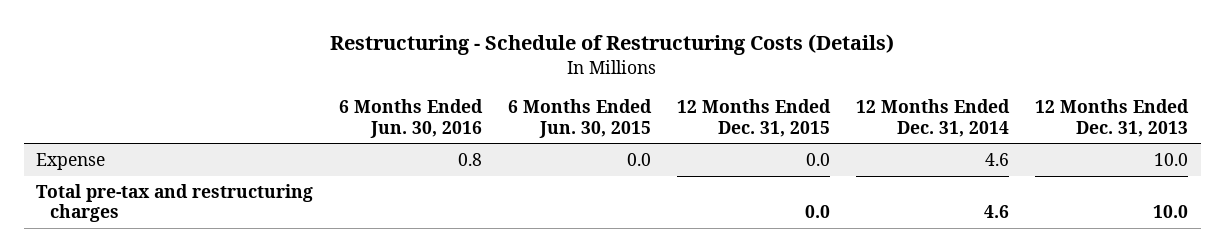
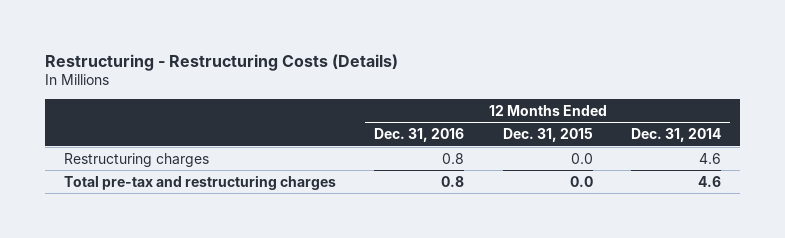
[330,34,895,56] Restructuring - Schedule of Restructuring Costs (Details) -> [45,53,399,71] Restructuring - Restructuring Costs (Details)
[339,99,484,138] 6 Months Ended Jun. 30, 2016 -> none
[508,99,653,138] 6 Months Ended Jun. 30, 2015 -> none
[1034,99,1189,137] 12 Months Ended Dec. 31, 2013 -> none
none -> [374,128,465,143] Dec. 31, 2016
[36,153,106,171] Expense -> [64,152,210,167] Restructuring charges

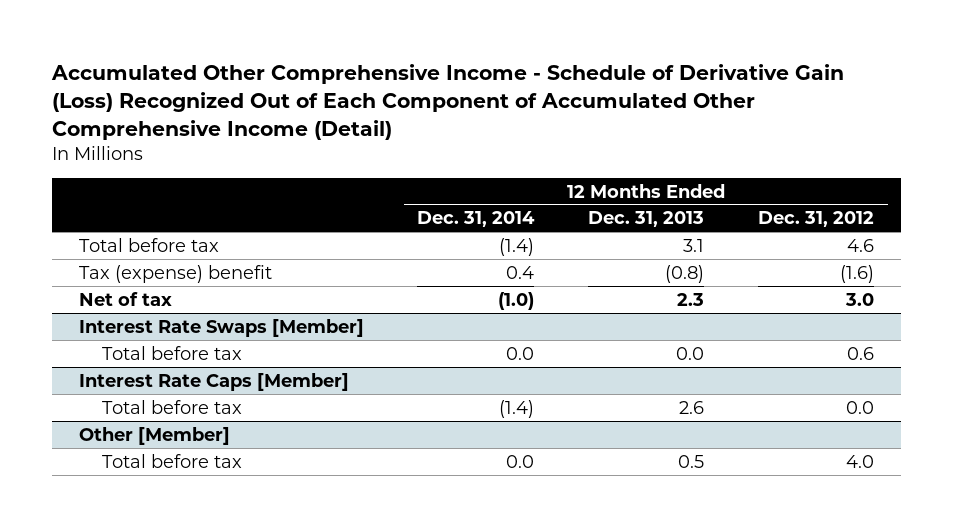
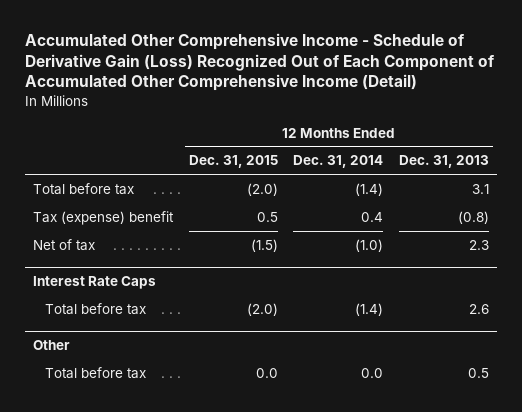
[758,211,875,228] Dec. 31, 2012 -> none
none -> [188,155,278,169] Dec. 31, 2015
[78,318,364,337] Interest Rate Swaps [Member] -> none
[102,345,243,360] Total before tax -> none
[78,372,349,391] Interest Rate Caps [Member] -> [32,276,156,290] Interest Rate Caps
[78,426,230,445] Other [Member] -> [32,340,70,351] Other

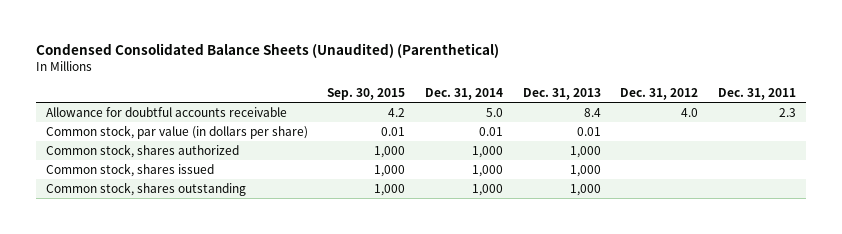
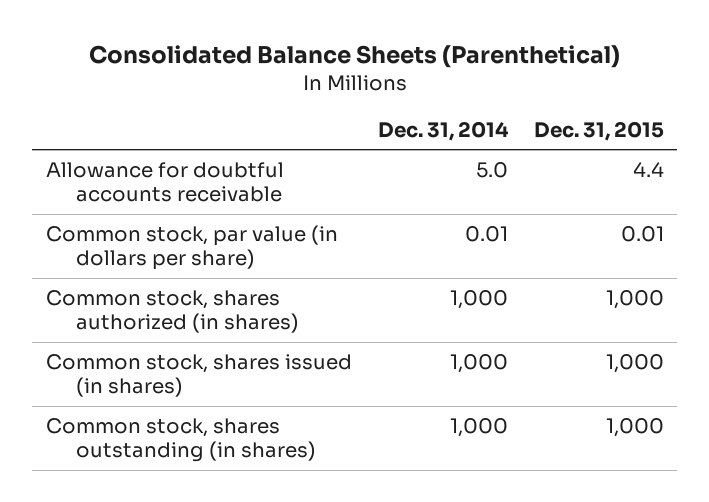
[35,42,499,58] Condensed Consolidated Balance Sheets (Unaudited) (Parenthetical) -> [88,45,620,69] Consolidated Balance Sheets (Parenthetical)
[327,87,406,100] Sep. 30, 2015 -> none
[522,87,601,100] Dec. 31, 2013 -> none
[620,87,699,100] Dec. 31, 2012 -> none
[718,87,797,100] Dec. 31, 2011 -> none
none -> [533,121,664,142] Dec. 31, 2015
[45,144,239,159] Common stock, shares authorized -> [45,289,299,334] Common stock, shares authorized (in shares)
[45,163,214,178] Common stock, shares issued -> [45,353,352,398] Common stock, shares issued (in shares)
[45,182,246,197] Common stock, shares outstanding -> [45,417,316,463] Common stock, shares outstanding (in shares)

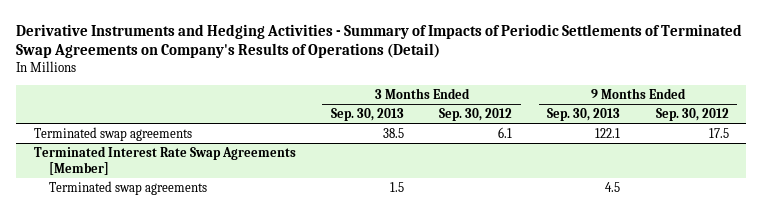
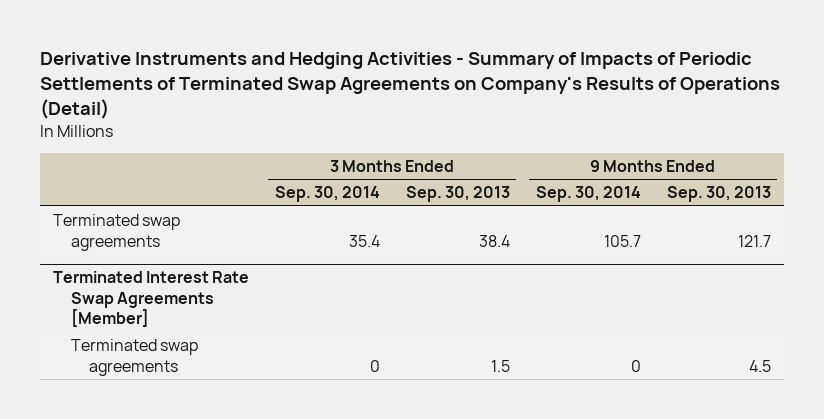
[439,107,513,121] Sep. 30, 2012 -> none
[655,107,729,121] Sep. 30, 2012 -> none
none -> [274,186,380,203] Sep. 30, 2014
none -> [535,186,641,203] Sep. 30, 2014
[383,127,405,138] 38.5 -> [478,234,510,247] 38.4
[595,127,621,138] 122.1 -> [737,234,771,247] 121.7

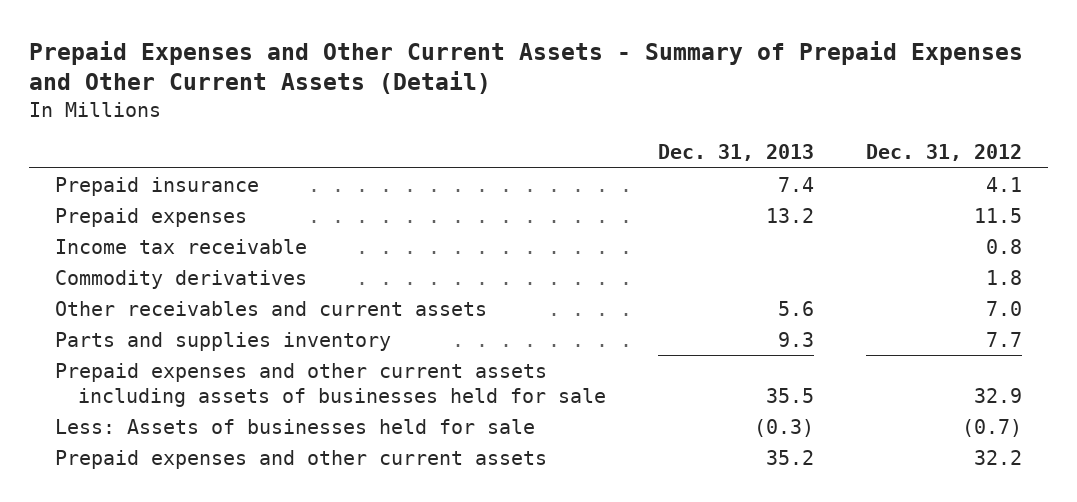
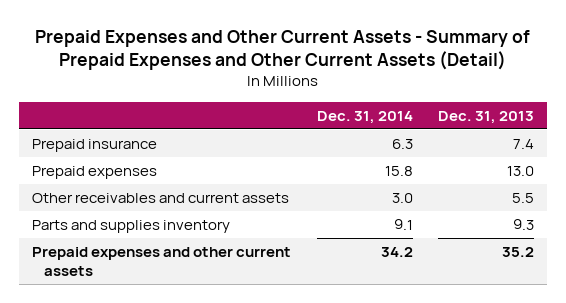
[865,144,1022,162] Dec. 31, 2012 -> none
none -> [316,110,413,124] Dec. 31, 2014
[55,238,308,254] Income tax receivable -> none
[55,269,308,289] Commodity derivatives -> none
[766,207,815,223] 13.2 -> [507,166,535,177] 13.0
[778,300,815,316] 5.6 -> [512,193,535,204] 5.5
[55,362,607,407] Prepaid expenses and other current assets including assets of businesses held for sale -> none
[55,418,536,434] Less: Assets of businesses held for sale -> none

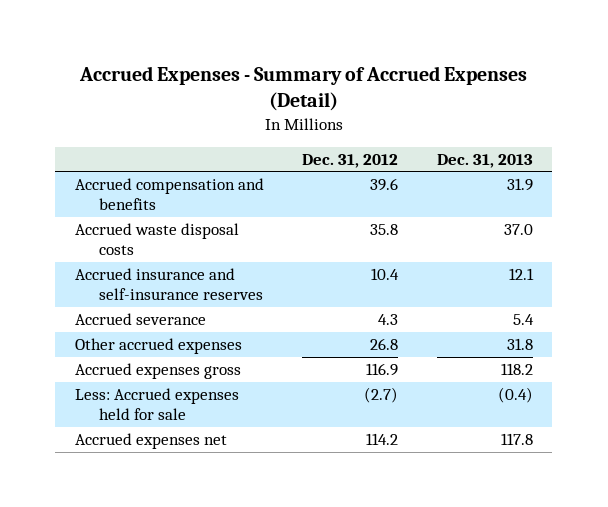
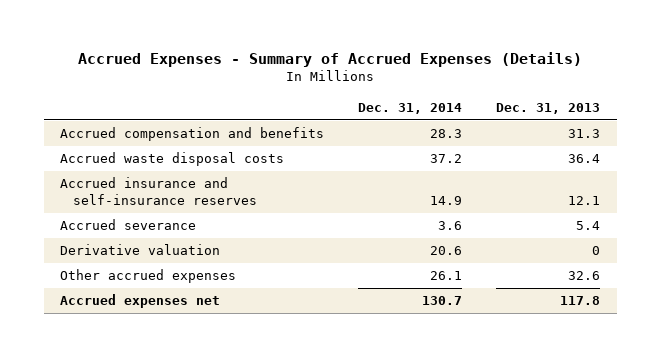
[78,66,527,112] Accrued Expenses - Summary of Accrued Expenses (Detail) -> [78,51,583,67] Accrued Expenses - Summary of Accrued Expenses (Details)
[302,153,399,168] Dec. 31, 2012 -> none
none -> [358,102,463,114] Dec. 31, 2014
[507,178,534,192] 31.9 -> [567,129,600,139] 31.3
[504,224,534,236] 37.0 -> [567,154,600,164] 36.4
[74,363,241,380] Accrued expenses gross -> none
[74,388,239,421] Less: Accrued expenses held for sale -> none
none -> [60,244,221,256] Derivative valuation
[507,338,534,351] 31.8 -> [567,271,600,281] 32.6

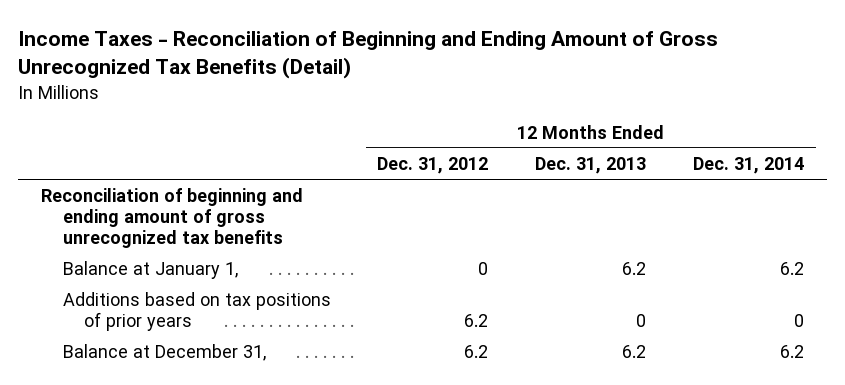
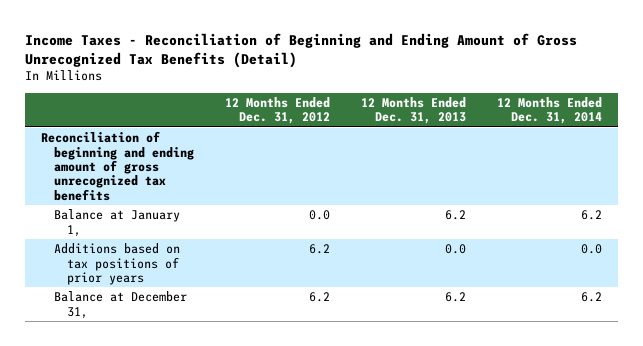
[478,262,489,276] 0 -> [309,210,331,221] 0.0
[636,313,647,327] 0 -> [445,244,467,255] 0.0
[793,313,804,327] 0 -> [581,244,603,255] 0.0

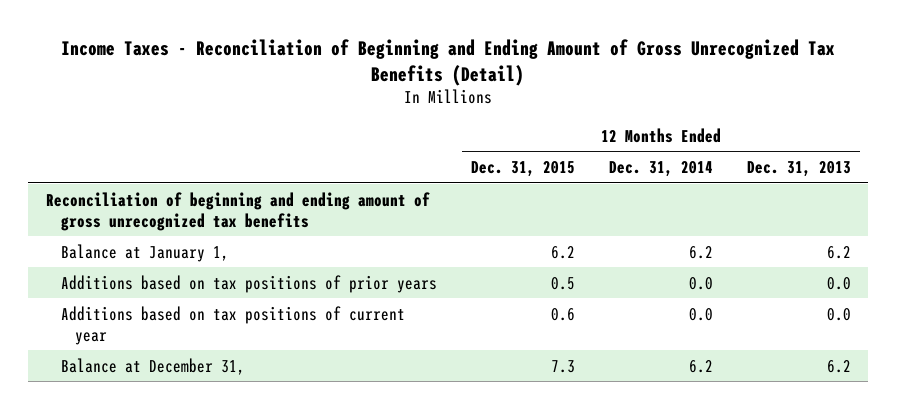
[225,96,331,125] 12 Months Ended Dec. 31, 2012 -> none
none -> [470,160,575,177] Dec. 31, 2015
none -> [60,305,405,345] Additions based on tax positions of current year

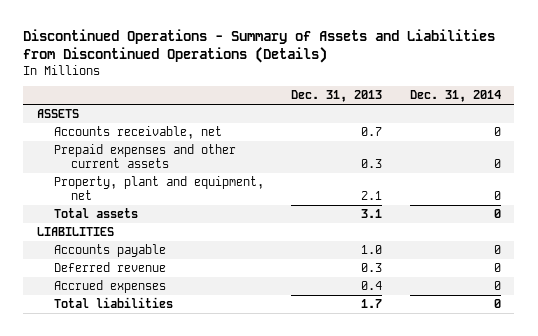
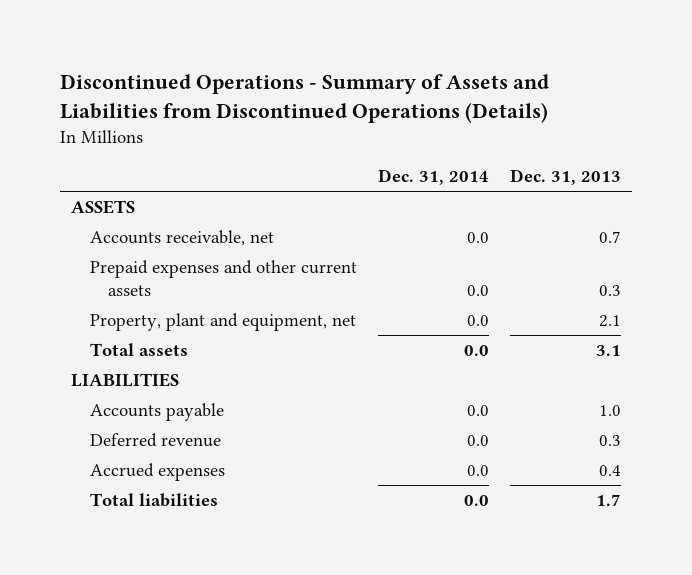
[493,126,501,136] 0 -> [466,231,489,243] 0.0
[493,158,501,168] 0 -> [466,285,489,297] 0.0
[493,190,501,200] 0 -> [466,314,489,326] 0.0
[493,208,501,218] 0 -> [463,344,489,356] 0.0
[493,244,501,254] 0 -> [466,404,489,416] 0.0
[493,262,501,272] 0 -> [466,434,489,446] 0.0
[493,280,501,290] 0 -> [466,464,489,476] 0.0
[493,298,501,308] 0 -> [463,494,489,506] 0.0

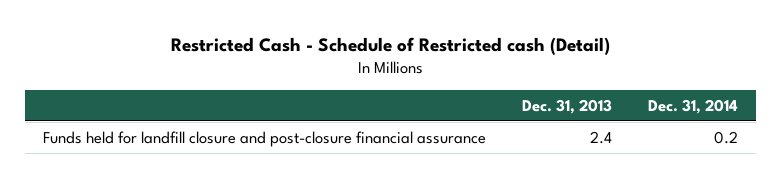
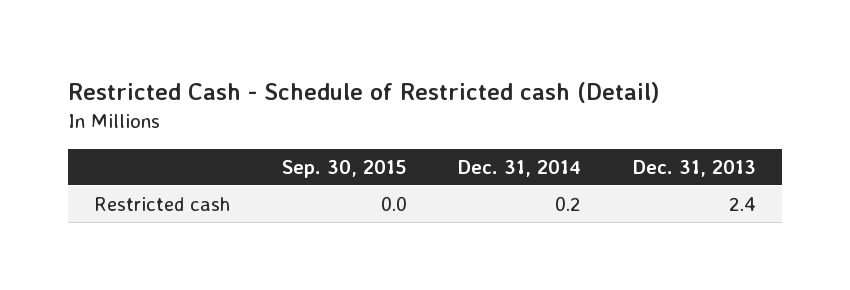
none -> [281,159,407,178] Sep. 30, 2015
[43,131,487,148] Funds held for landfill closure and post-closure financial assurance -> [93,196,230,211] Restricted cash

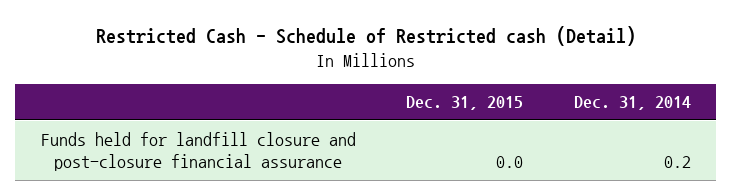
[281,159,407,178] Sep. 30, 2015 -> none
[633,159,757,177] Dec. 31, 2013 -> none
none -> [406,96,524,111] Dec. 31, 2015
[93,196,230,211] Restricted cash -> [40,131,356,172] Funds held for landfill closure and post-closure financial assurance

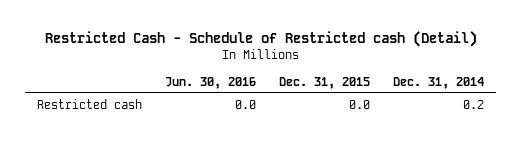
none -> [164,76,256,89] Jun. 30, 2016
[40,131,356,172] Funds held for landfill closure and post-closure financial assurance -> [36,99,142,110] Restricted cash

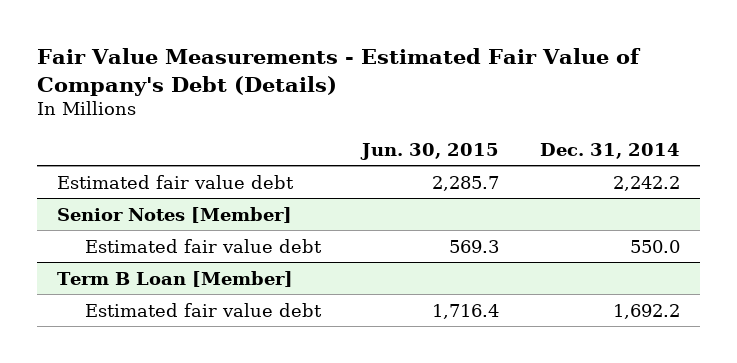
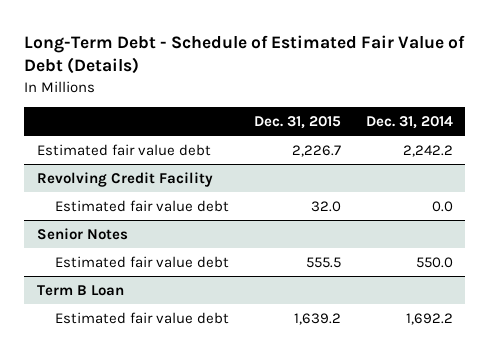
[36,48,641,96] Fair Value Measurements - Estimated Fair Value of Company's Debt (Details) -> [24,34,466,75] Long-Term Debt - Schedule of Estimated Fair Value of Debt (Details)
[359,142,499,160] Jun. 30, 2015 -> none
none -> [253,115,341,129] Dec. 31, 2015
none -> [36,171,213,187] Revolving Credit Facility
none -> [55,199,230,212] Estimated fair value debt
[57,206,293,223] Senior Notes [Member] -> [36,227,128,240] Senior Notes
[57,270,294,287] Term B Loan [Member] -> [36,284,124,296] Term B Loan

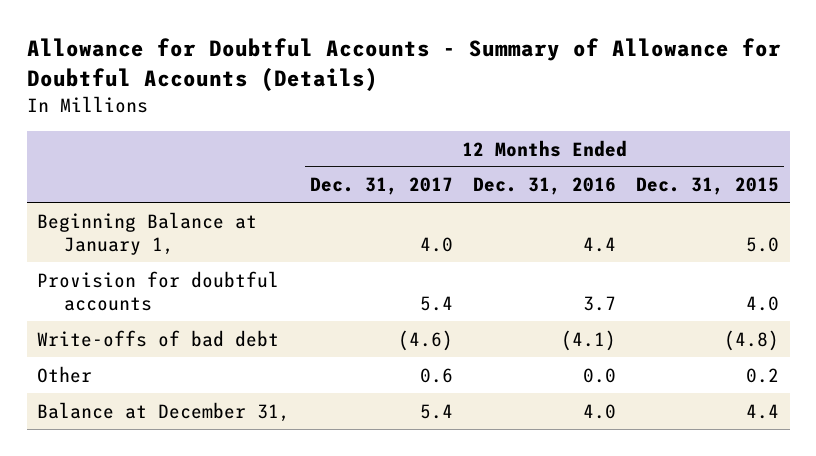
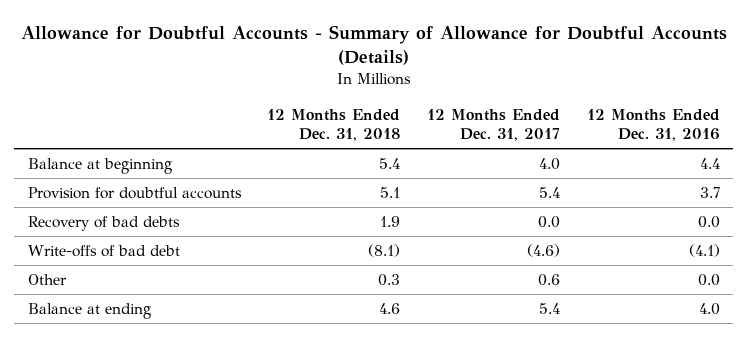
[636,177,780,196] Dec. 31, 2015 -> none
none -> [267,109,401,141] 12 Months Ended Dec. 31, 2018
[36,211,257,256] Beginning Balance at January 1, -> [27,158,172,175] Balance at beginning
none -> [27,216,180,232] Recovery of bad debts
[36,401,290,422] Balance at December 31, -> [27,303,151,320] Balance at ending

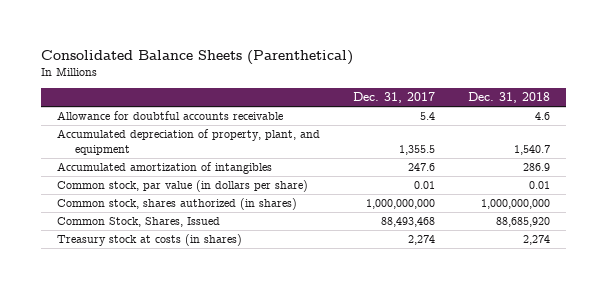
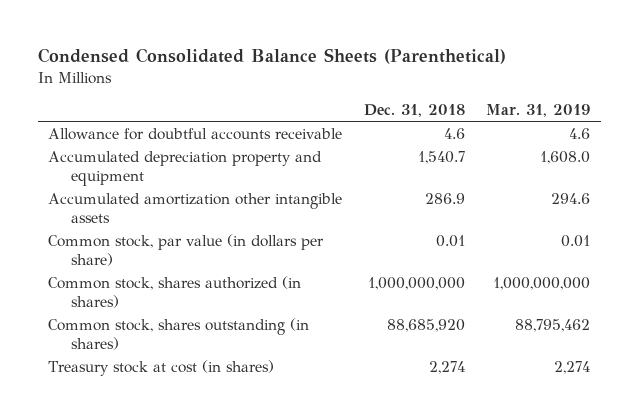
[41,49,354,65] Consolidated Balance Sheets (Parenthetical) -> [37,47,506,64] Condensed Consolidated Balance Sheets (Parenthetical)
[353,91,436,103] Dec. 31, 2017 -> none
none -> [486,104,591,118] Mar. 31, 2019
[57,129,321,155] Accumulated depreciation of property, plant, and equipment -> [48,150,323,186] Accumulated depreciation property and equipment
[57,162,273,175] Accumulated amortization of intangibles -> [48,192,343,223] Accumulated amortization other intangible assets
[57,217,221,228] Common Stock, Shares, Issued -> [48,317,310,350] Common stock, shares outstanding (in shares)
[57,234,243,247] Treasury stock at costs (in shares) -> [48,359,275,376] Treasury stock at cost (in shares)

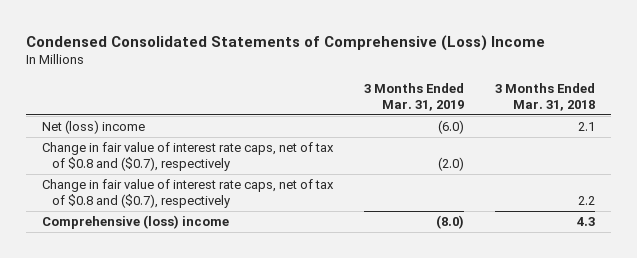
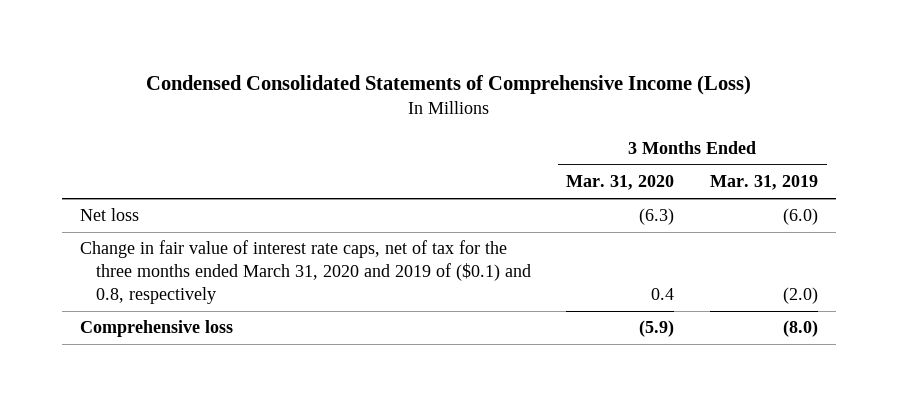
[26,34,546,51] Condensed Consolidated Statements of Comprehensive (Loss) Income -> [146,74,752,95] Condensed Consolidated Statements of Comprehensive Income (Loss)
[495,83,596,111] 3 Months Ended Mar. 31, 2018 -> none
none -> [566,175,675,191] Mar. 31, 2020
[41,179,334,209] Change in fair value of interest rate caps, net of tax of $0.8 and ($0.7), respectively -> none
[41,120,145,135] Net (loss) income -> [80,208,140,222] Net loss
[41,142,334,172] Change in fair value of interest rate caps, net of tax of $0.8 and ($0.7), respectively -> [80,240,531,305] Change in fair value of interest rate caps, net of tax for the three months ended March 31, 2020 and 2019 of ($0.1) and 0.8, respectively
[41,215,229,230] Comprehensive (loss) income -> [80,320,234,338] Comprehensive loss

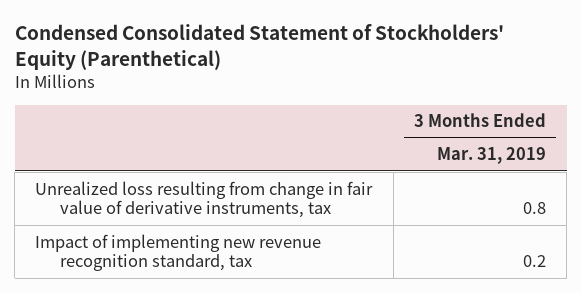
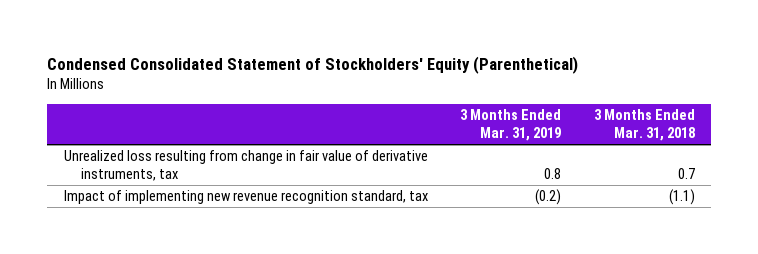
none -> [593,108,695,142] 3 Months Ended Mar. 31, 2018
[522,255,546,268] 0.2 -> [535,189,562,206] (0.2)

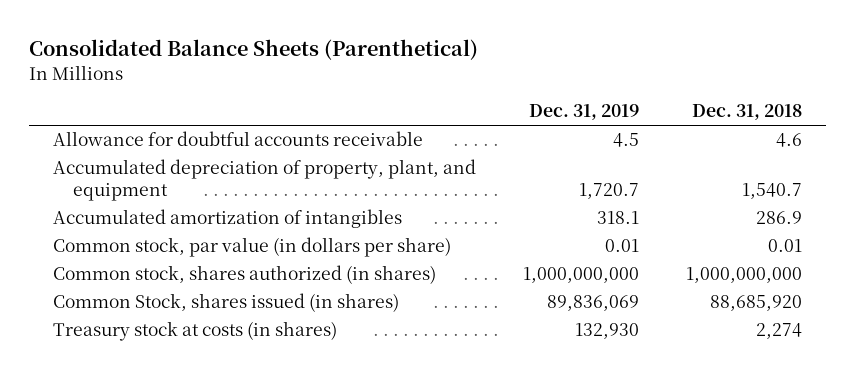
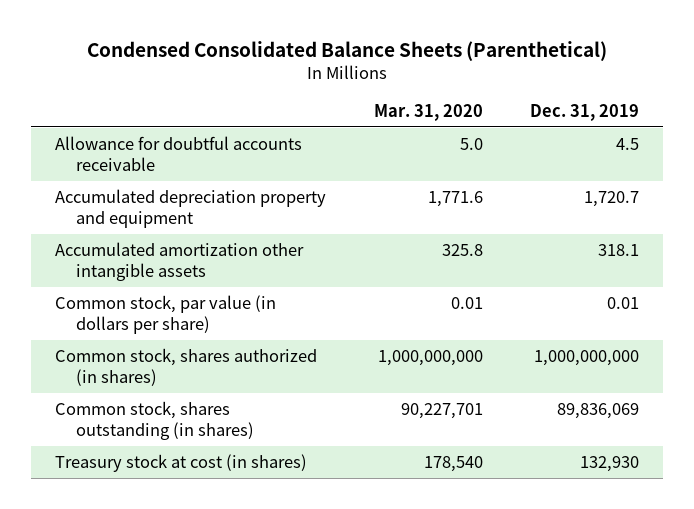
[29,39,479,61] Consolidated Balance Sheets (Parenthetical) -> [87,40,608,61] Condensed Consolidated Balance Sheets (Parenthetical)
[692,104,803,121] Dec. 31, 2018 -> none
none -> [373,104,483,122] Mar. 31, 2020
[52,159,476,202] Accumulated depreciation of property, plant, and equipment -> [55,188,327,228] Accumulated depreciation property and equipment
[52,209,402,229] Accumulated amortization of intangibles -> [55,241,305,281] Accumulated amortization other intangible assets
[52,293,399,313] Common Stock, shares issued (in shares) -> [55,400,254,440] Common stock, shares outstanding (in shares)
[52,321,337,342] Treasury stock at costs (in shares) -> [55,453,308,472] Treasury stock at cost (in shares)

